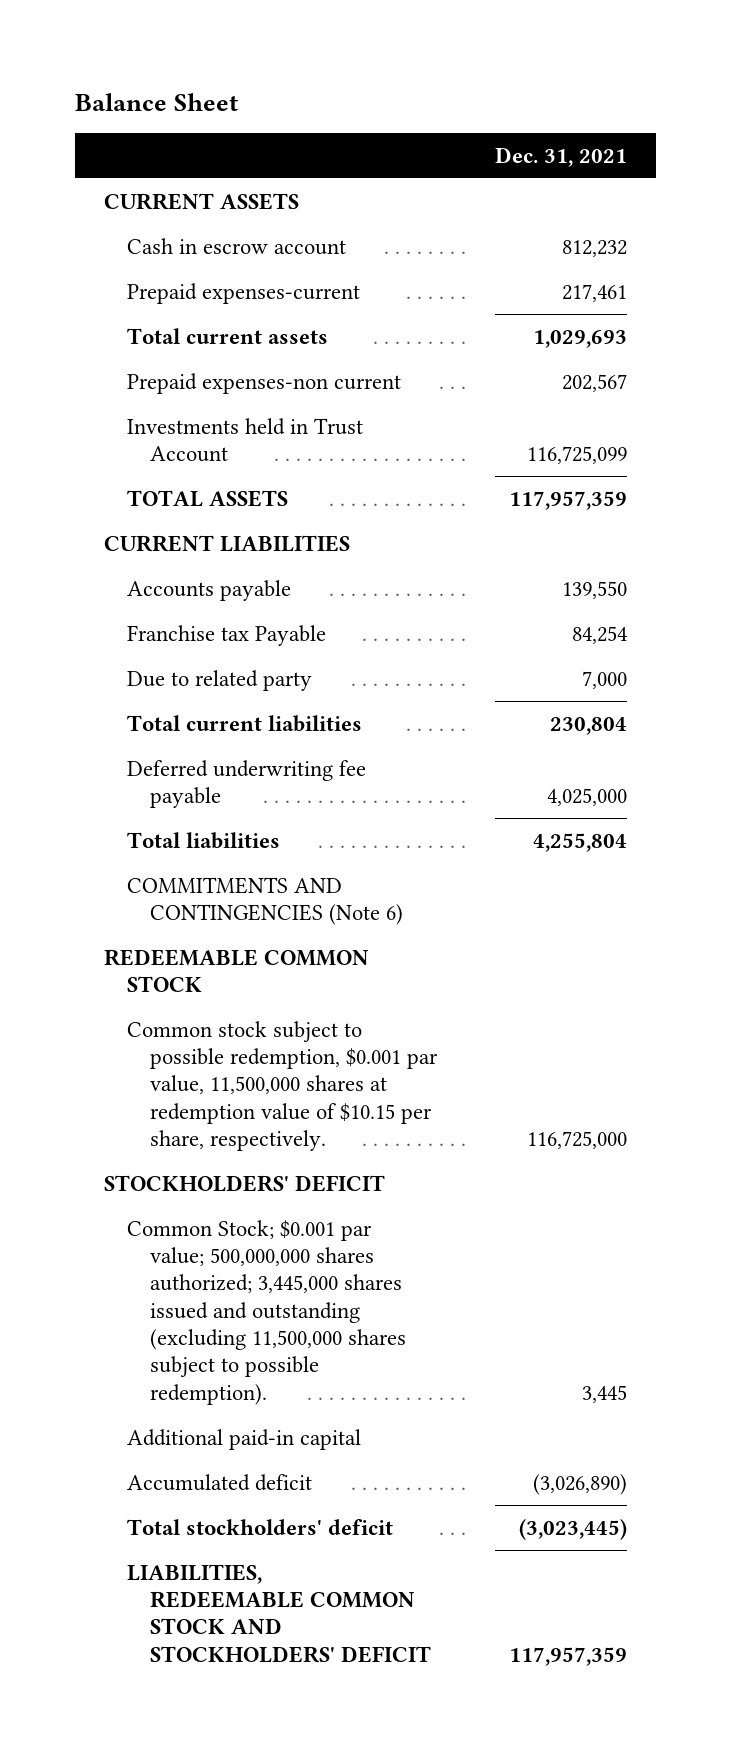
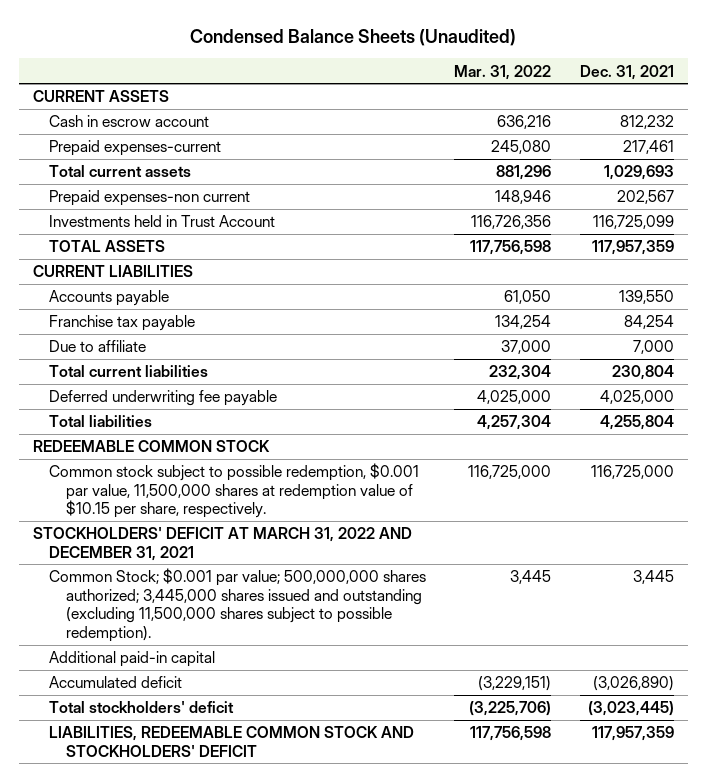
[75,92,239,111] Balance Sheet -> [190,28,517,46] Condensed Balance Sheets (Unaudited)
none -> [454,64,552,80] Mar. 31, 2022
[127,669,313,691] Due to related party -> none
[127,624,327,646] Franchise tax Payable -> [49,315,196,332] Franchise tax payable
none -> [49,340,147,353] Due to affiliate
[127,876,403,925] COMMITMENTS AND CONTINGENCIES (Note 6) -> none
[104,1174,386,1192] STOCKHOLDERS' DEFICIT -> [32,527,412,561] STOCKHOLDERS' DEFICIT AT MARCH 31, 2022 AND DECEMBER 31, 2021

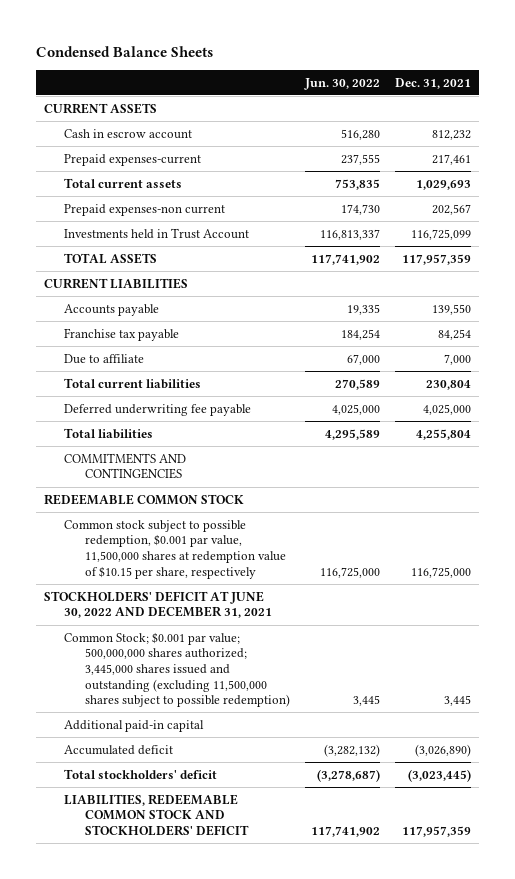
[190,28,517,46] Condensed Balance Sheets (Unaudited) -> [36,45,214,57] Condensed Balance Sheets
[454,64,552,80] Mar. 31, 2022 -> none
none -> [303,77,380,90] Jun. 30, 2022
none -> [64,452,187,480] COMMITMENTS AND CONTINGENCIES
[49,463,420,519] Common stock subject to possible redemption, $0.001 par value, 11,500,000 shares at redemption value of $10.15 per share, respectively. -> [64,519,286,579] Common stock subject to possible redemption, $0.001 par value, 11,500,000 shares at redemption value of $10.15 per share, respectively
[32,527,412,561] STOCKHOLDERS' DEFICIT AT MARCH 31, 2022 AND DECEMBER 31, 2021 -> [43,590,273,619] STOCKHOLDERS' DEFICIT AT JUNE 30, 2022 AND DECEMBER 31, 2021
[49,568,427,642] Common Stock; $0.001 par value; 500,000,000 shares authorized; 3,445,000 shares issued and outstanding (excluding 11,500,000 shares subject to possible redemption). -> [64,631,290,708] Common Stock; $0.001 par value; 500,000,000 shares authorized; 3,445,000 shares issued and outstanding (excluding 11,500,000 shares subject to possible redemption)

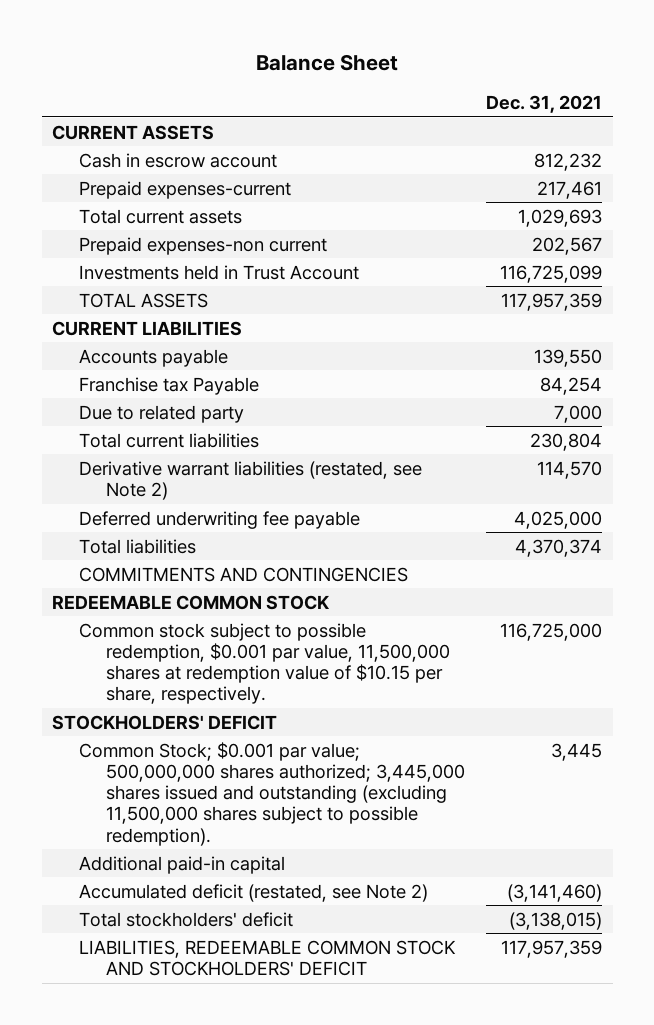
[36,45,214,57] Condensed Balance Sheets -> [256,54,399,72] Balance Sheet
[303,77,380,90] Jun. 30, 2022 -> none
[64,353,145,364] Due to affiliate -> none
[64,327,180,341] Franchise tax payable -> [79,376,260,395] Franchise tax Payable
none -> [79,404,245,423] Due to related party
none -> [79,460,423,500] Derivative warrant liabilities (restated, see Note 2)
[416,428,472,440] 4,255,804 -> [515,538,603,557] 4,370,374
[64,519,286,579] Common stock subject to possible redemption, $0.001 par value, 11,500,000 shares at redemption value of $10.15 per share, respectively -> [79,622,450,705] Common stock subject to possible redemption, $0.001 par value, 11,500,000 shares at redemption value of $10.15 per share, respectively.
[43,590,273,619] STOCKHOLDERS' DEFICIT AT JUNE 30, 2022 AND DECEMBER 31, 2021 -> [52,714,278,730] STOCKHOLDERS' DEFICIT
[64,631,290,708] Common Stock; $0.001 par value; 500,000,000 shares authorized; 3,445,000 shares issued and outstanding (excluding 11,500,000 shares subject to possible redemption) -> [79,741,465,846] Common Stock; $0.001 par value; 500,000,000 shares authorized; 3,445,000 shares issued and outstanding (excluding 11,500,000 shares subject to possible redemption).
[64,744,174,755] Accumulated deficit -> [79,883,429,902] Accumulated deficit (restated, see Note 2)
[415,743,472,757] (3,026,890) -> [507,883,603,902] (3,141,460)
[408,768,472,782] (3,023,445) -> [509,911,603,930] (3,138,015)

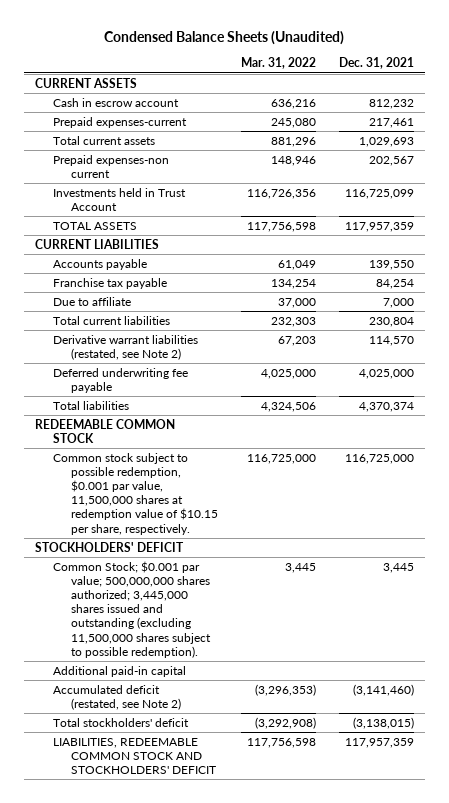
[256,54,399,72] Balance Sheet -> [104,31,345,46] Condensed Balance Sheets (Unaudited)
none -> [240,57,316,70] Mar. 31, 2022
[79,404,245,423] Due to related party -> none
[79,376,260,395] Franchise tax Payable -> [53,277,168,289] Franchise tax payable
none -> [53,296,132,306] Due to affiliate
[79,566,409,582] COMMITMENTS AND CONTINGENCIES -> none

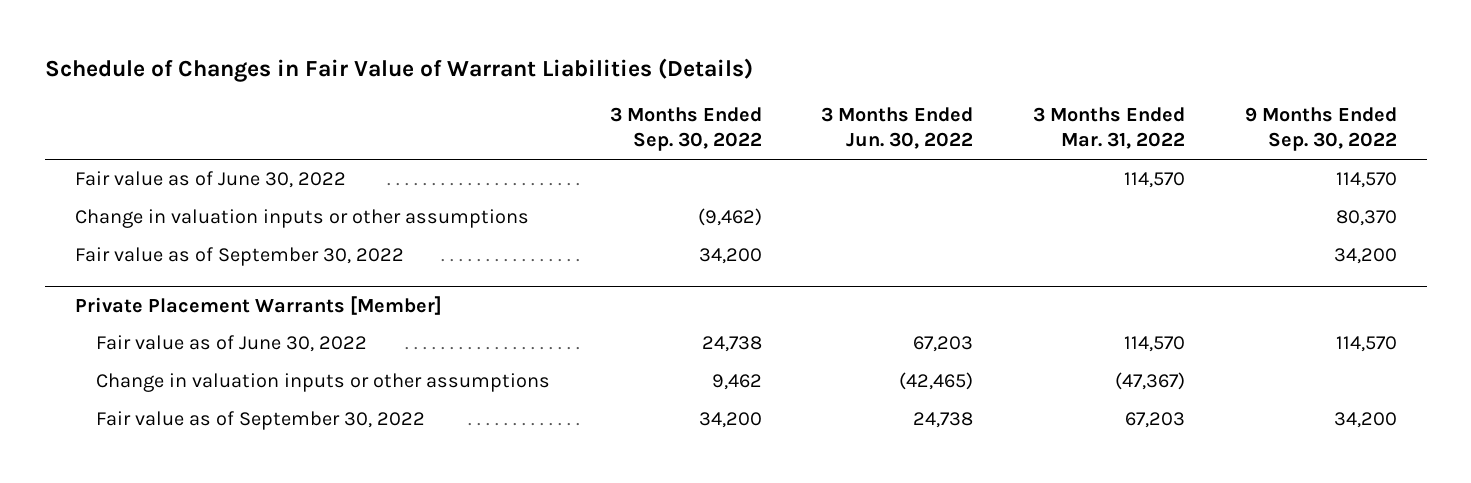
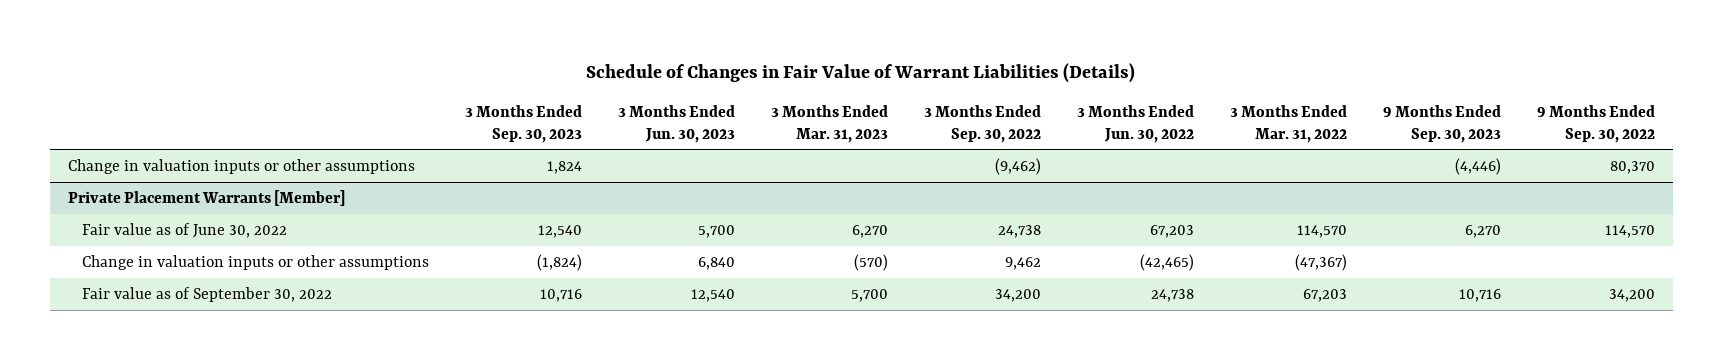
none -> [465,104,583,143] 3 Months Ended Sep. 30, 2023
none -> [618,104,736,143] 3 Months Ended Jun. 30, 2023
none -> [771,104,889,143] 3 Months Ended Mar. 31, 2023
none -> [1382,104,1501,143] 9 Months Ended Sep. 30, 2023
[74,171,346,189] Fair value as of June 30, 2022 -> none
[74,247,404,267] Fair value as of September 30, 2022 -> none

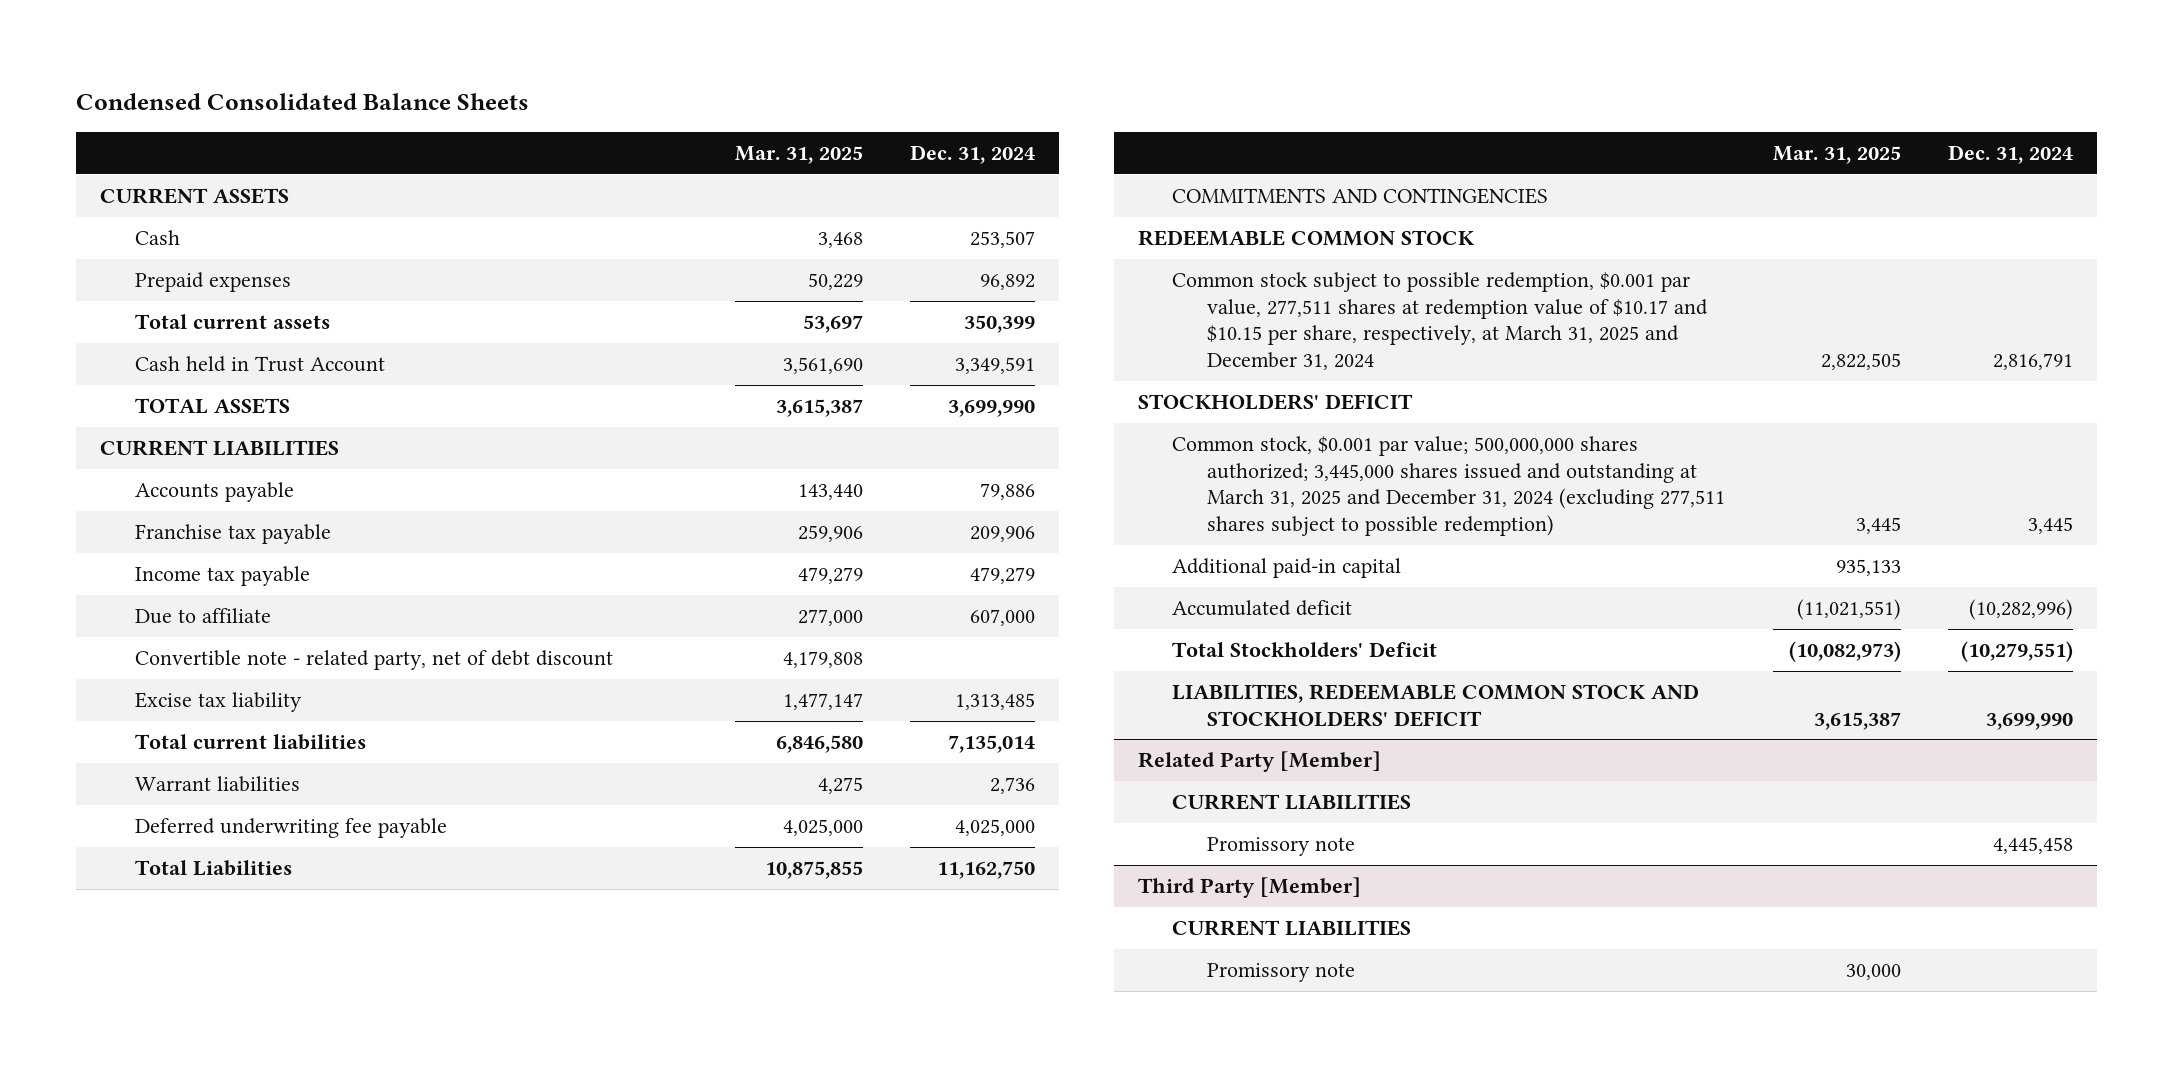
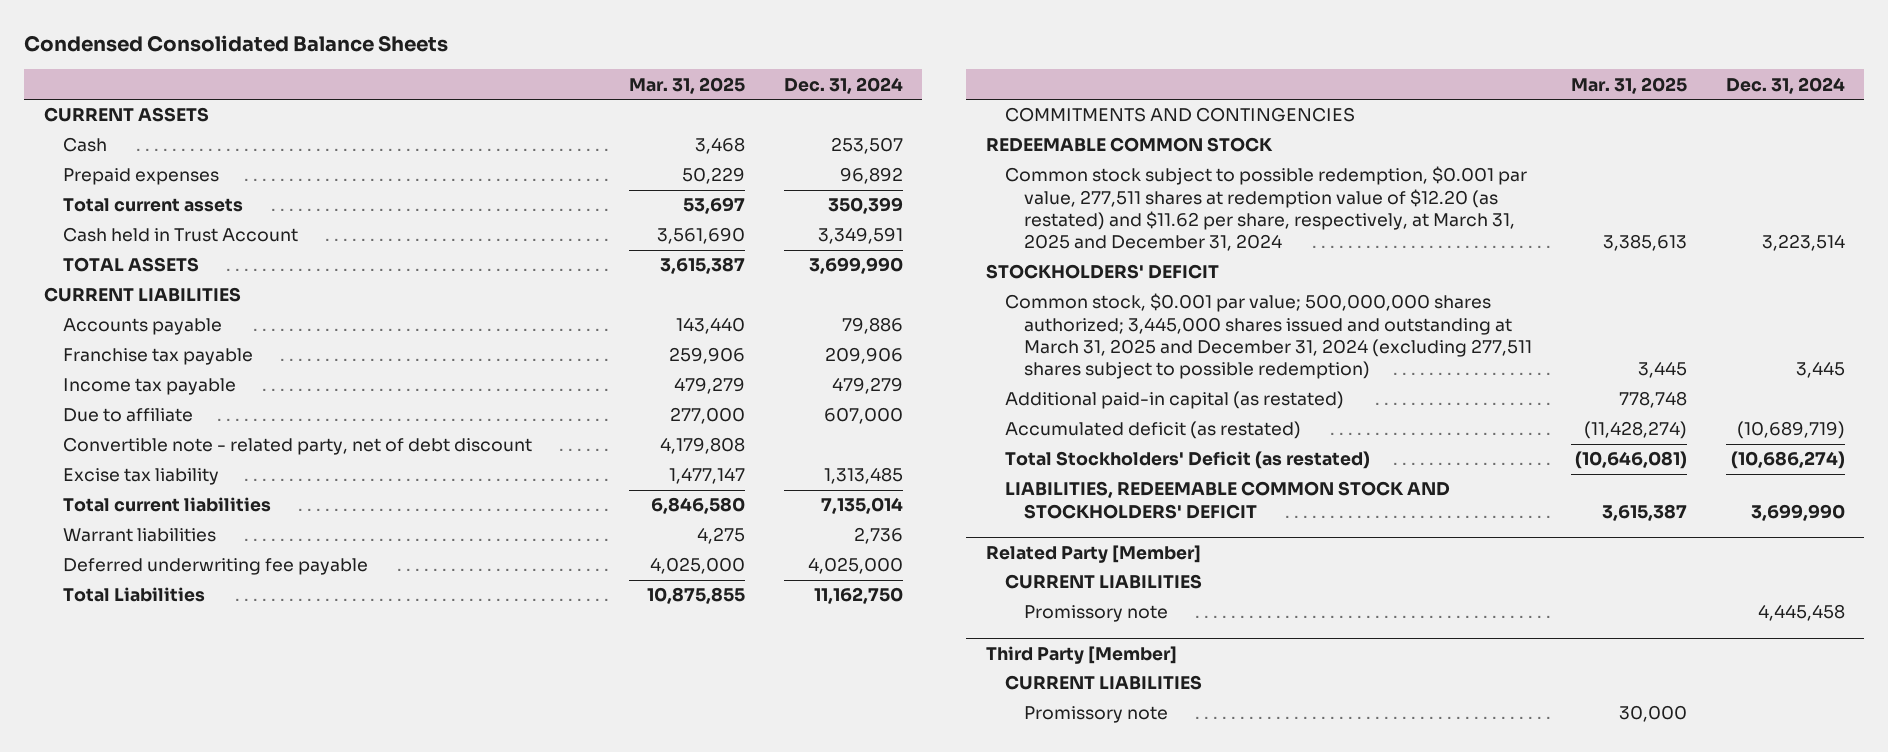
[1172,271,1709,371] Common stock subject to possible redemption, $0.001 par value, 277,511 shares at redemption value of $10.17 and $10.15 per share, respectively, at March 31, 2025 and December 31, 2024 -> [1004,166,1527,252] Common stock subject to possible redemption, $0.001 par value, 277,511 shares at redemption value of $12.20 (as restated) and $11.62 per share, respectively, at March 31, 2025 and December 31, 2024
[1820,353,1901,371] 2,822,505 -> [1602,234,1687,252] 3,385,613
[1993,353,2074,371] 2,816,791 -> [1761,234,1845,252] 3,223,514
[1172,557,1402,578] Additional paid-in capital -> [1004,391,1344,410] Additional paid-in capital (as restated)
[1835,558,1901,576] 935,133 -> [1618,391,1687,409] 778,748
[1172,599,1353,616] Accumulated deficit -> [1004,421,1301,440] Accumulated deficit (as restated)
[1796,598,1901,620] (11,021,551) -> [1583,421,1687,440] (11,428,274)
[1969,598,2074,620] (10,282,996) -> [1736,421,1845,440] (10,689,719)
[1172,641,1438,657] Total Stockholders' Deficit -> [1004,451,1370,470] Total Stockholders' Deficit (as restated)
[1788,640,1901,662] (10,082,973) -> [1574,451,1687,470] (10,646,081)
[1961,640,2074,662] (10,279,551) -> [1730,451,1845,470] (10,686,274)

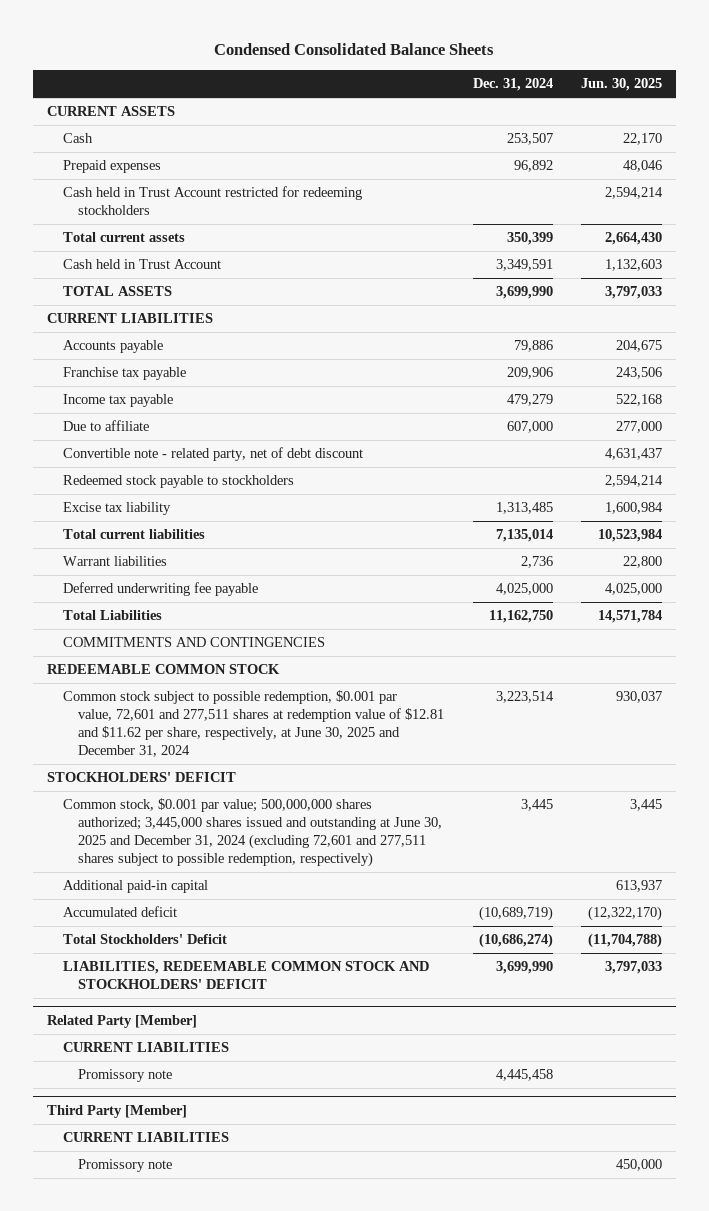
[628,76,745,94] Mar. 31, 2025 -> none
none -> [580,78,662,92] Jun. 30, 2025
none -> [62,186,362,216] Cash held in Trust Account restricted for redeeming stockholders
none -> [62,475,294,489] Redeemed stock payable to stockholders
[1004,166,1527,252] Common stock subject to possible redemption, $0.001 par value, 277,511 shares at redemption value of $12.20 (as restated) and $11.62 per share, respectively, at March 31, 2025 and December 31, 2024 -> [62,690,445,757] Common stock subject to possible redemption, $0.001 par value, 72,601 and 277,511 shares at redemption value of $12.81 and $11.62 per share, respectively, at June 30, 2025 and December 31, 2024
[1004,293,1533,380] Common stock, $0.001 par value; 500,000,000 shares authorized; 3,445,000 shares issued and outstanding at March 31, 2025 and December 31, 2024 (excluding 277,511 shares subject to possible redemption) -> [62,798,443,867] Common stock, $0.001 par value; 500,000,000 shares authorized; 3,445,000 shares issued and outstanding at June 30, 2025 and December 31, 2024 (excluding 72,601 and 277,511 shares subject to possible redemption, respectively)
[1004,391,1344,410] Additional paid-in capital (as restated) -> [62,880,208,894] Additional paid-in capital
[1004,421,1301,440] Accumulated deficit (as restated) -> [62,906,177,918] Accumulated deficit
[1004,451,1370,470] Total Stockholders' Deficit (as restated) -> [62,934,227,945] Total Stockholders' Deficit

